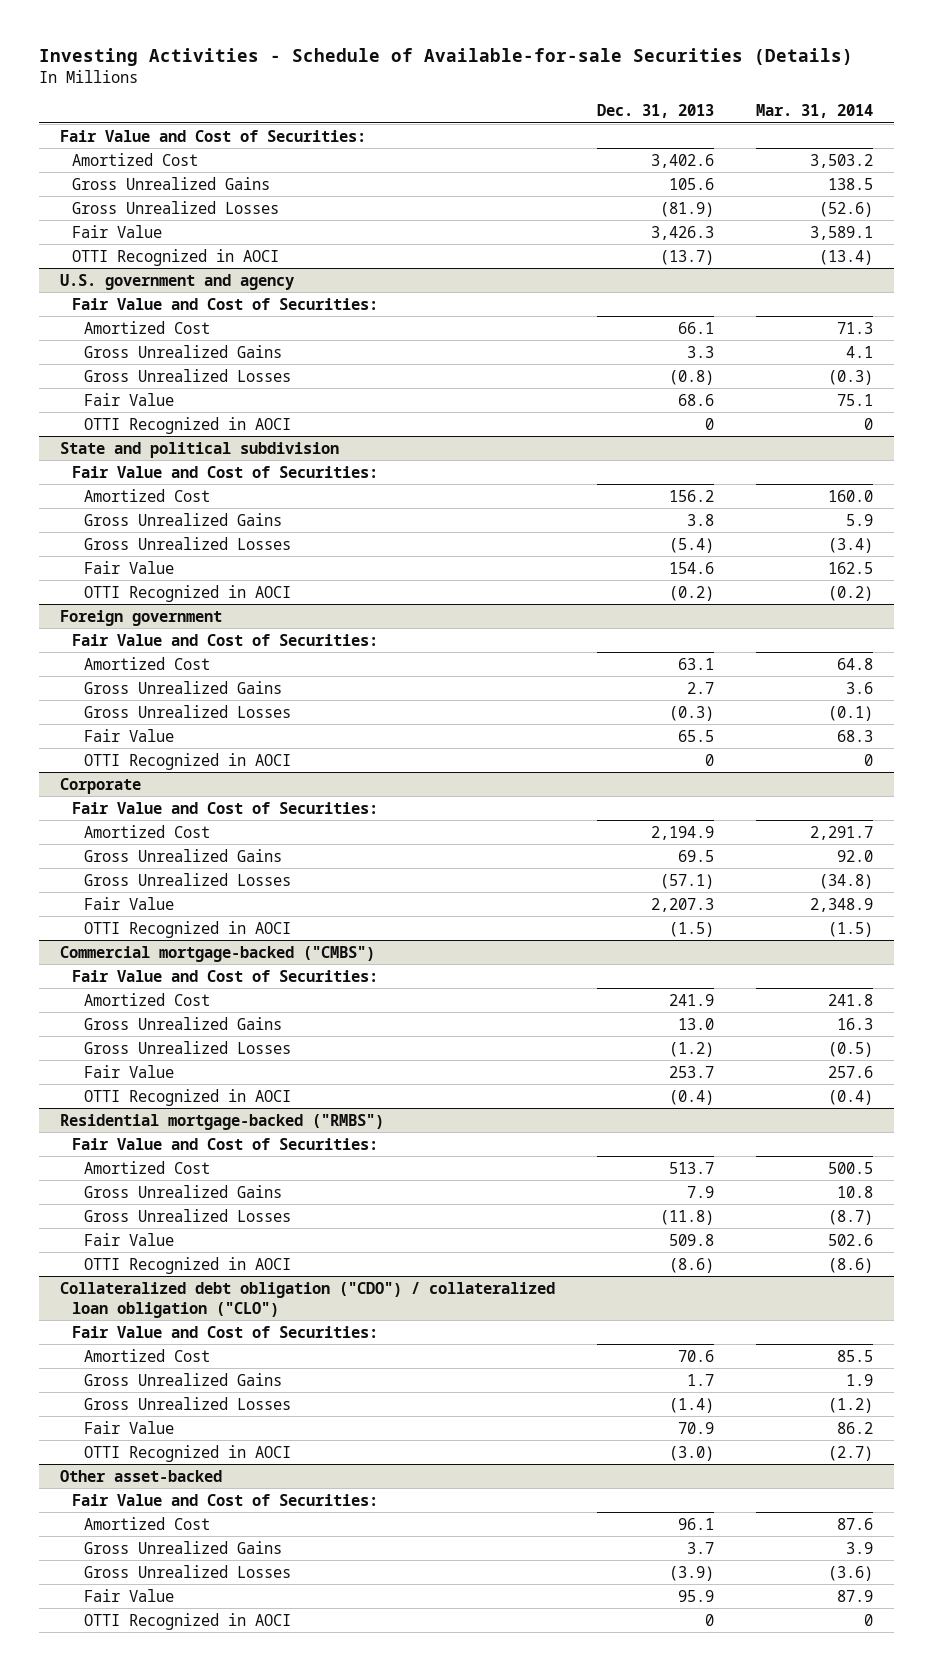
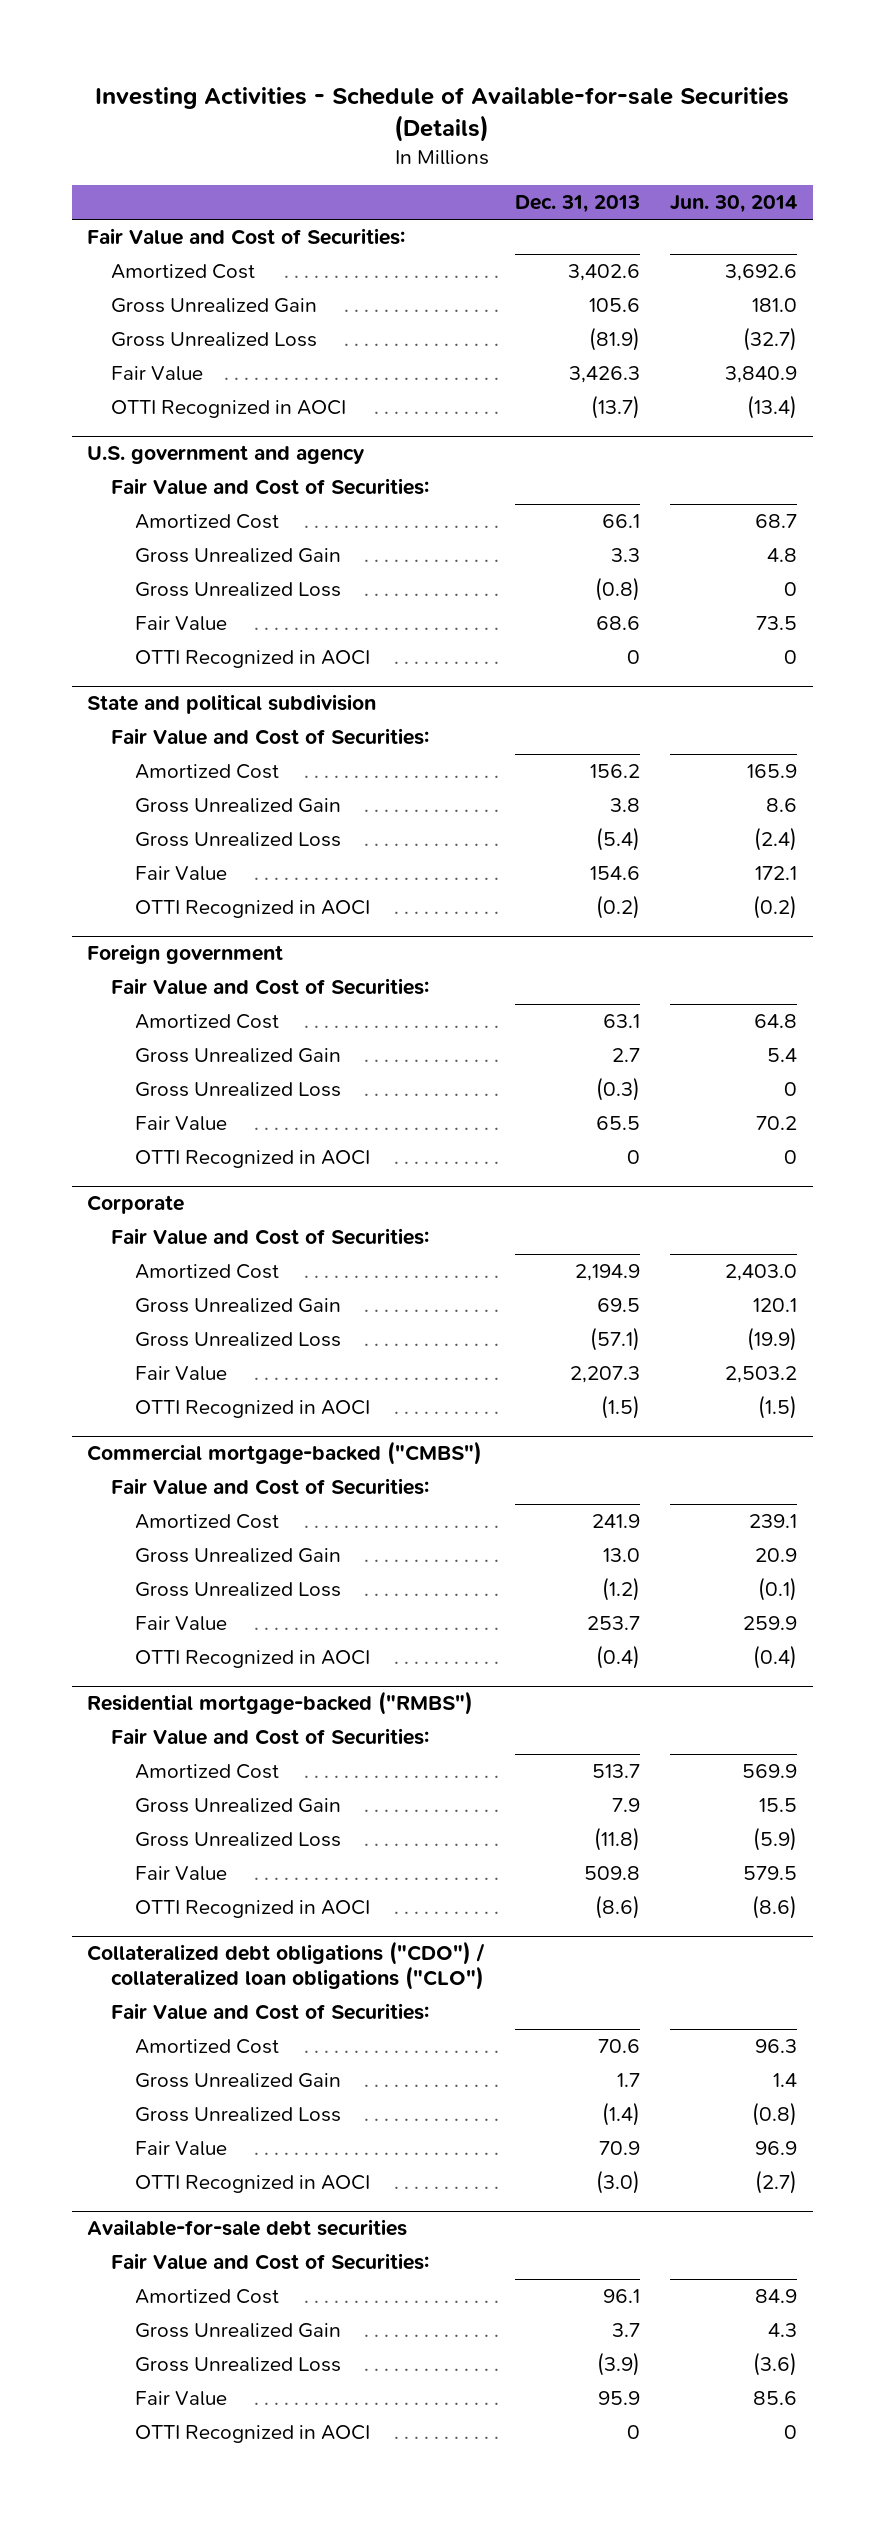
[755,104,873,119] Mar. 31, 2014 -> none
none -> [670,195,798,214] Jun. 30, 2014
[71,176,270,190] Gross Unrealized Gains -> [111,298,318,314] Gross Unrealized Gain
[71,200,279,214] Gross Unrealized Losses -> [111,332,318,348] Gross Unrealized Loss
[84,344,283,358] Gross Unrealized Gains -> [135,548,342,564] Gross Unrealized Gain
[84,368,292,382] Gross Unrealized Losses -> [135,582,342,598] Gross Unrealized Loss
[84,512,283,526] Gross Unrealized Gains -> [135,798,342,814] Gross Unrealized Gain
[84,536,292,550] Gross Unrealized Losses -> [135,832,342,848] Gross Unrealized Loss
[84,680,283,694] Gross Unrealized Gains -> [135,1048,342,1064] Gross Unrealized Gain
[84,704,292,718] Gross Unrealized Losses -> [135,1082,342,1098] Gross Unrealized Loss
[84,848,283,862] Gross Unrealized Gains -> [135,1298,342,1314] Gross Unrealized Gain
[84,872,292,886] Gross Unrealized Losses -> [135,1332,342,1348] Gross Unrealized Loss
[84,1016,283,1030] Gross Unrealized Gains -> [135,1548,342,1564] Gross Unrealized Gain
[84,1040,292,1054] Gross Unrealized Losses -> [135,1582,342,1598] Gross Unrealized Loss
[84,1184,283,1198] Gross Unrealized Gains -> [135,1798,342,1814] Gross Unrealized Gain
[84,1208,292,1222] Gross Unrealized Losses -> [135,1832,342,1848] Gross Unrealized Loss
[59,1281,555,1318] Collateralized debt obligation ("CDO") / collateralized loan obligation ("CLO") -> [86,1941,485,1991] Collateralized debt obligations ("CDO") / collateralized loan obligations ("CLO")
[84,1372,283,1386] Gross Unrealized Gains -> [135,2073,342,2089] Gross Unrealized Gain
[84,1396,292,1410] Gross Unrealized Losses -> [135,2107,342,2123] Gross Unrealized Loss
[59,1469,222,1482] Other asset-backed -> none
none -> [86,2219,407,2237] Available-for-sale debt securities
[84,1540,283,1554] Gross Unrealized Gains -> [135,2323,342,2339] Gross Unrealized Gain
[84,1564,292,1578] Gross Unrealized Losses -> [135,2357,342,2373] Gross Unrealized Loss

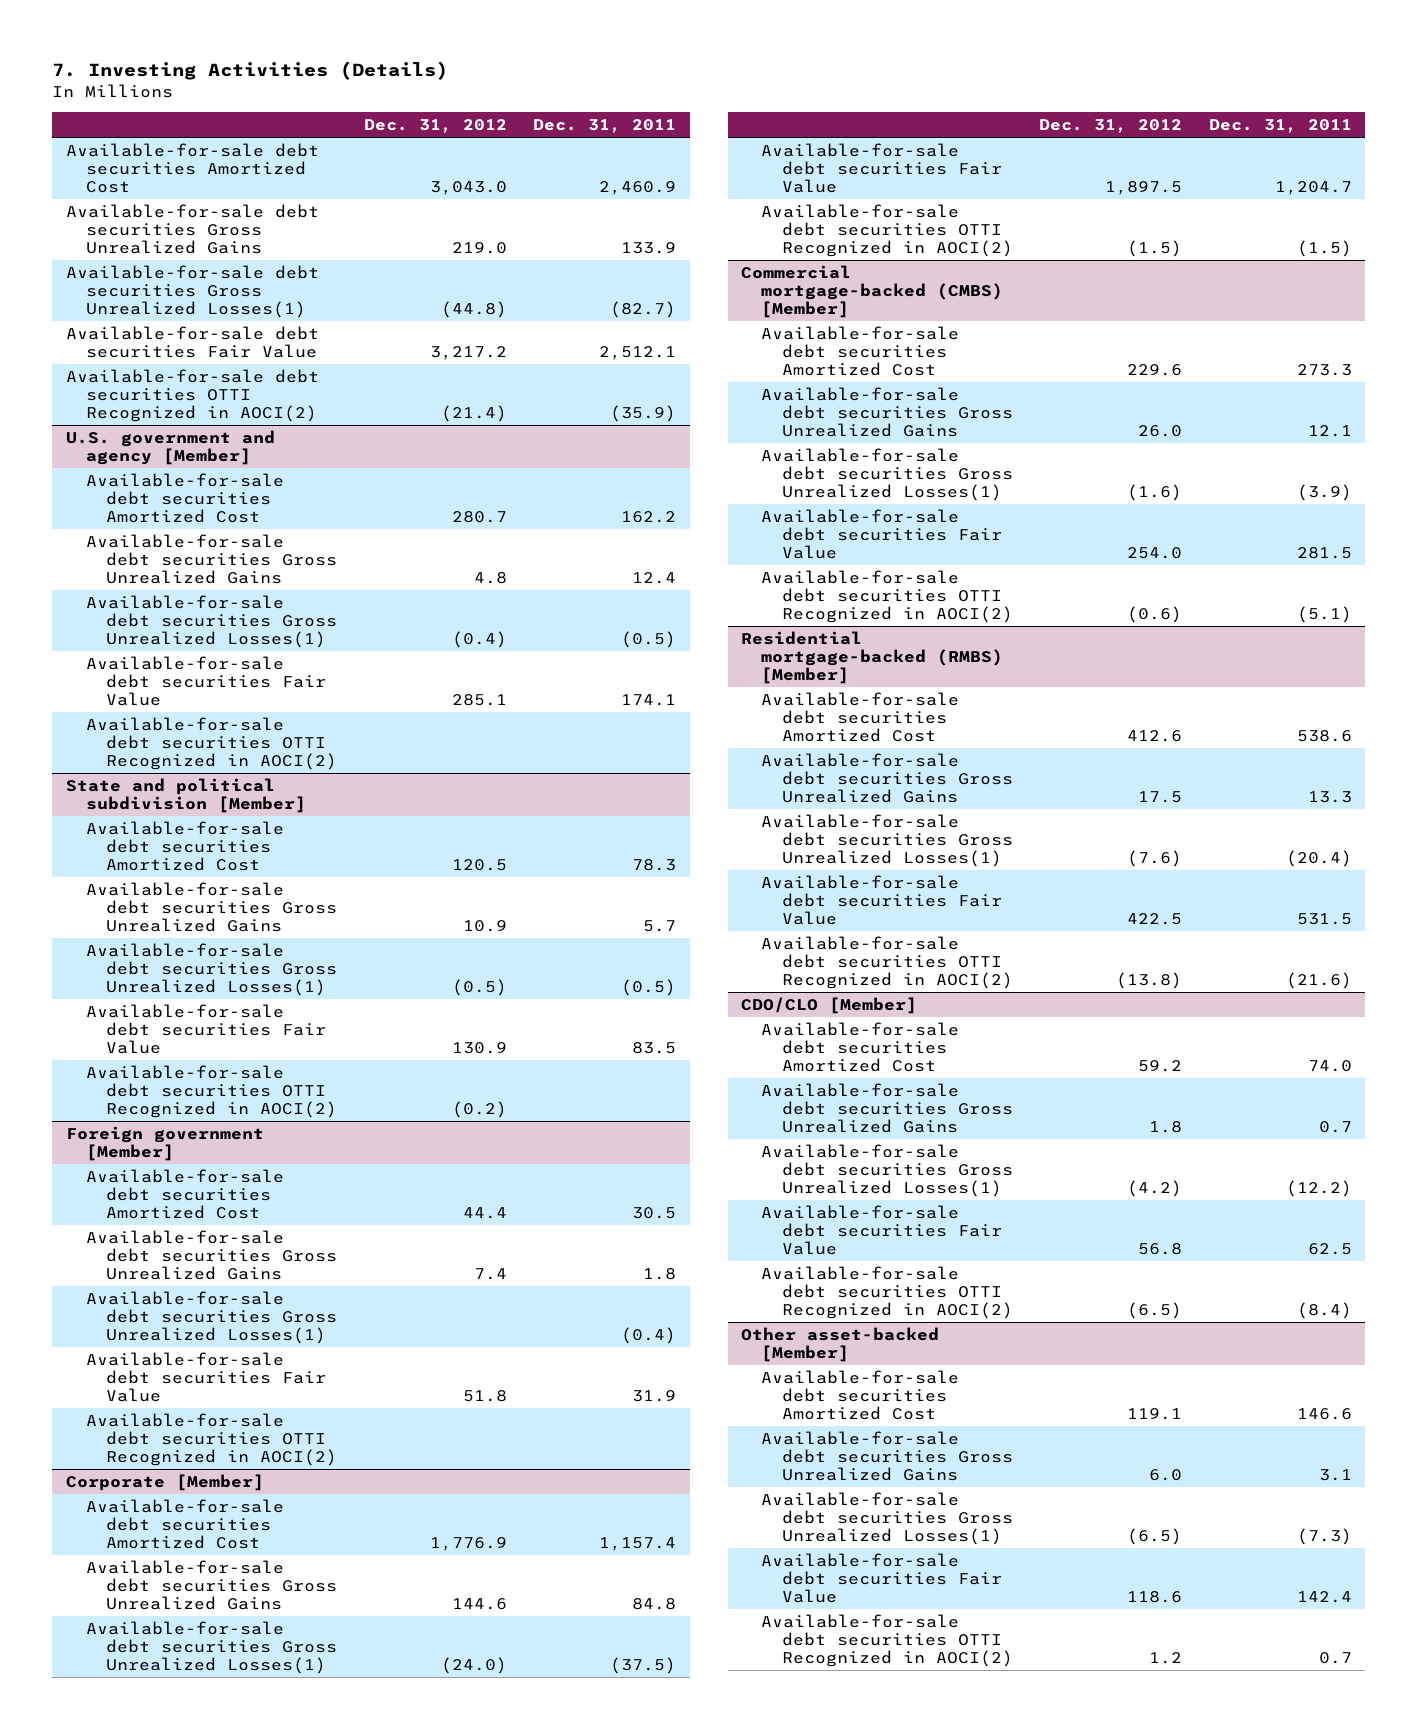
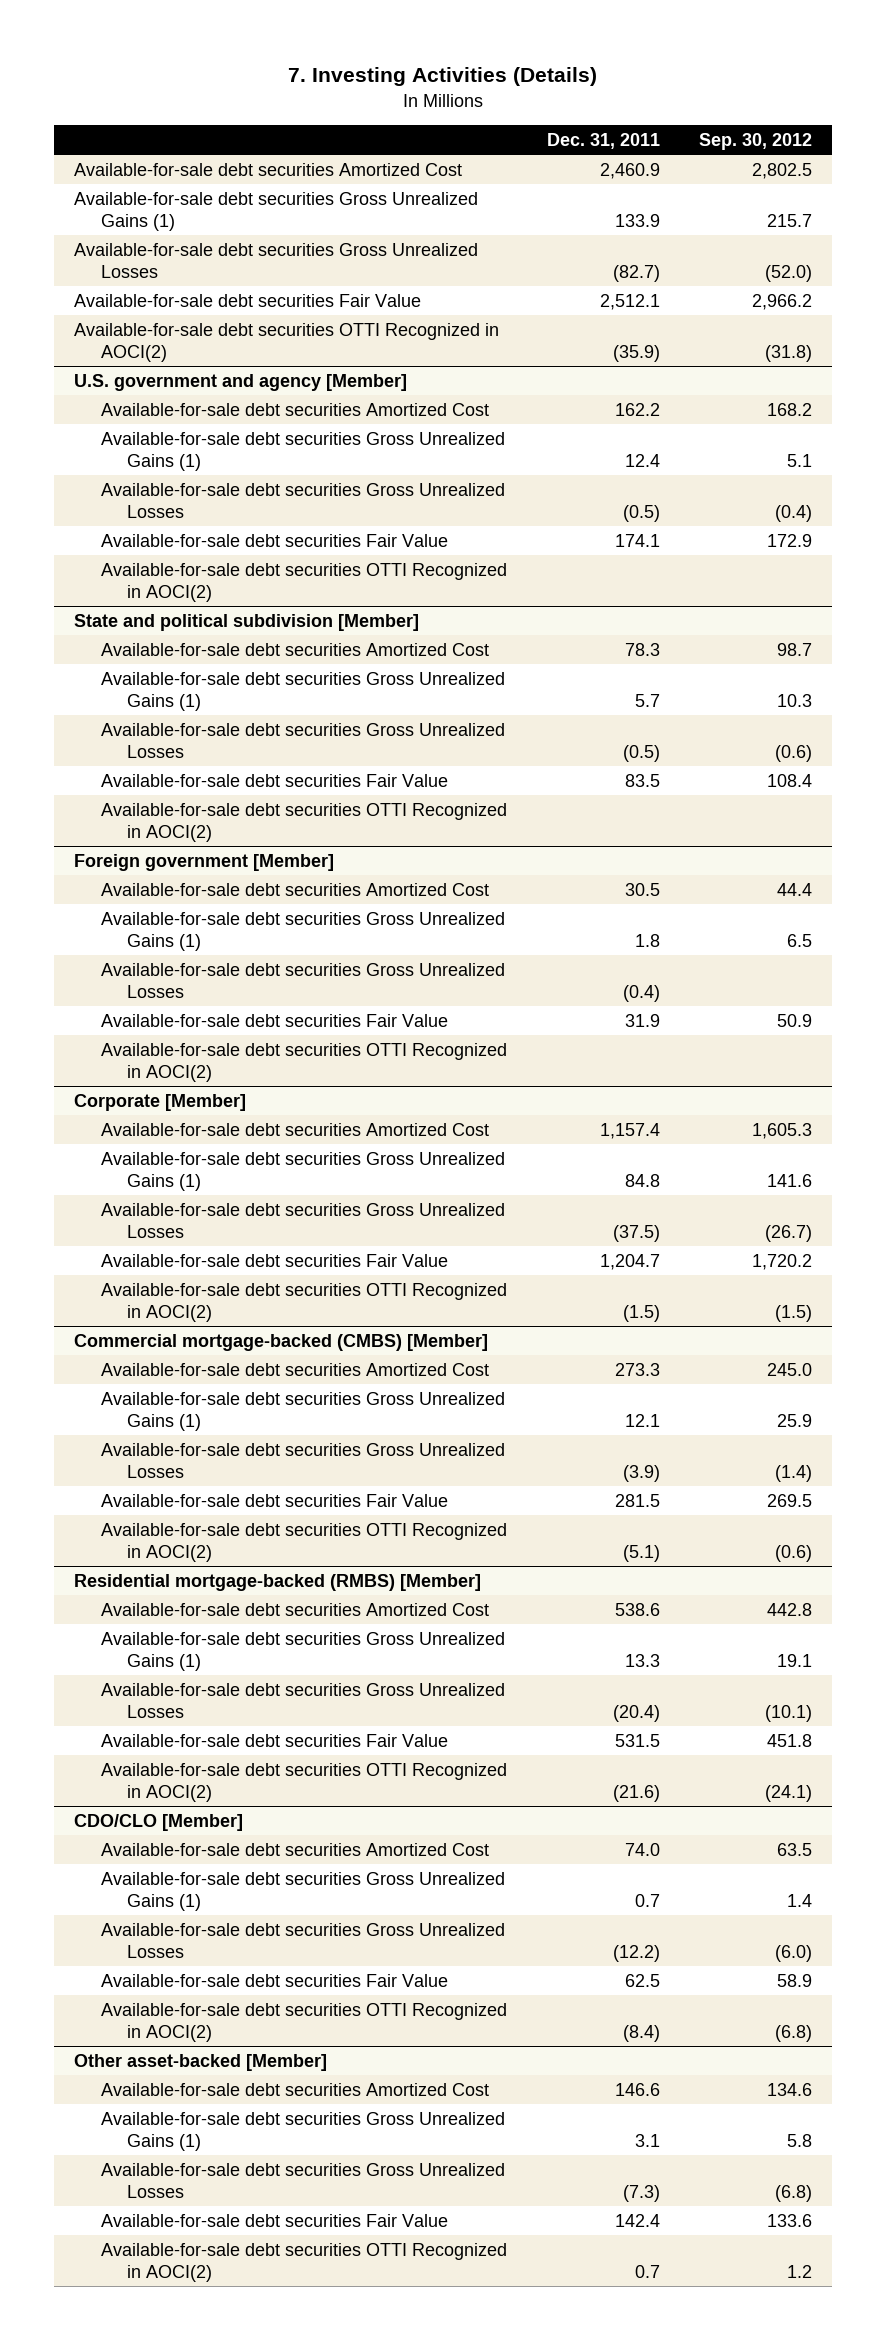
[363,119,507,134] Dec. 31, 2012 -> none
none -> [699,133,813,151] Sep. 30, 2012
[65,203,319,254] Available-for-sale debt securities Gross Unrealized Gains -> [74,191,479,231] Available-for-sale debt securities Gross Unrealized Gains (1)
[65,264,319,318] Available-for-sale debt securities Gross Unrealized Losses(1) -> [74,242,479,278] Available-for-sale debt securities Gross Unrealized Losses
[85,533,337,584] Available-for-sale debt securities Gross Unrealized Gains -> [100,431,505,471] Available-for-sale debt securities Gross Unrealized Gains (1)
[85,594,337,648] Available-for-sale debt securities Gross Unrealized Losses(1) -> [100,482,505,518] Available-for-sale debt securities Gross Unrealized Losses
[85,881,337,932] Available-for-sale debt securities Gross Unrealized Gains -> [100,671,505,711] Available-for-sale debt securities Gross Unrealized Gains (1)
[85,942,337,996] Available-for-sale debt securities Gross Unrealized Losses(1) -> [100,722,505,758] Available-for-sale debt securities Gross Unrealized Losses
[85,1229,337,1280] Available-for-sale debt securities Gross Unrealized Gains -> [100,911,505,951] Available-for-sale debt securities Gross Unrealized Gains (1)
[85,1290,337,1344] Available-for-sale debt securities Gross Unrealized Losses(1) -> [100,962,505,998] Available-for-sale debt securities Gross Unrealized Losses
[85,1559,337,1610] Available-for-sale debt securities Gross Unrealized Gains -> [100,1151,505,1191] Available-for-sale debt securities Gross Unrealized Gains (1)
[85,1620,337,1674] Available-for-sale debt securities Gross Unrealized Losses(1) -> [100,1202,505,1238] Available-for-sale debt securities Gross Unrealized Losses
[761,386,1013,437] Available-for-sale debt securities Gross Unrealized Gains -> [100,1391,505,1431] Available-for-sale debt securities Gross Unrealized Gains (1)
[761,447,1013,501] Available-for-sale debt securities Gross Unrealized Losses(1) -> [100,1442,505,1478] Available-for-sale debt securities Gross Unrealized Losses
[761,752,1013,803] Available-for-sale debt securities Gross Unrealized Gains -> [100,1631,505,1671] Available-for-sale debt securities Gross Unrealized Gains (1)
[761,813,1013,867] Available-for-sale debt securities Gross Unrealized Losses(1) -> [100,1682,505,1718] Available-for-sale debt securities Gross Unrealized Losses
[761,1082,1013,1133] Available-for-sale debt securities Gross Unrealized Gains -> [100,1871,505,1911] Available-for-sale debt securities Gross Unrealized Gains (1)
[761,1143,1013,1197] Available-for-sale debt securities Gross Unrealized Losses(1) -> [100,1922,505,1958] Available-for-sale debt securities Gross Unrealized Losses
[761,1430,1013,1481] Available-for-sale debt securities Gross Unrealized Gains -> [100,2111,505,2151] Available-for-sale debt securities Gross Unrealized Gains (1)
[761,1491,1013,1545] Available-for-sale debt securities Gross Unrealized Losses(1) -> [100,2162,505,2198] Available-for-sale debt securities Gross Unrealized Losses

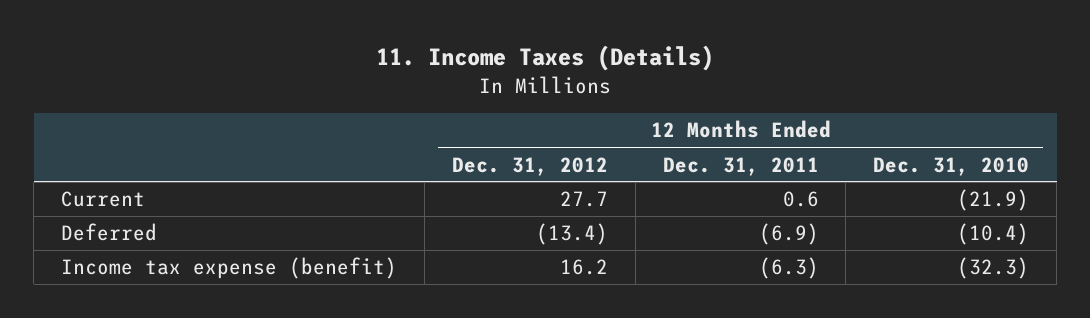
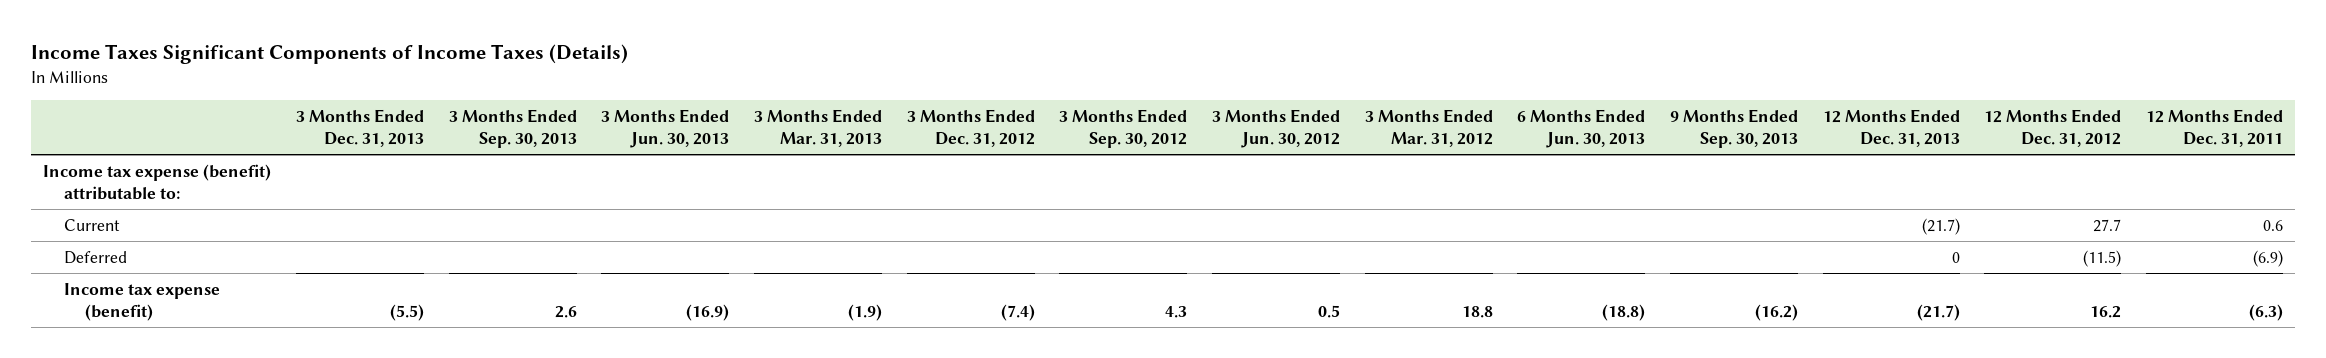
[376,45,715,72] 11. Income Taxes (Details) -> [31,43,629,64] Income Taxes Significant Components of Income Taxes (Details)
[873,156,1030,176] Dec. 31, 2010 -> none
none -> [296,109,425,147] 3 Months Ended Dec. 31, 2013
none -> [448,109,577,148] 3 Months Ended Sep. 30, 2013
none -> [601,109,730,148] 3 Months Ended Jun. 30, 2013
none -> [754,109,883,147] 3 Months Ended Mar. 31, 2013
none -> [906,109,1035,147] 3 Months Ended Dec. 31, 2012
none -> [1059,109,1188,148] 3 Months Ended Sep. 30, 2012
none -> [1212,109,1341,148] 3 Months Ended Jun. 30, 2012
none -> [1364,109,1493,147] 3 Months Ended Mar. 31, 2012
none -> [1517,109,1646,148] 6 Months Ended Jun. 30, 2013
none -> [1669,109,1798,148] 9 Months Ended Sep. 30, 2013
none -> [1822,109,1960,147] 12 Months Ended Dec. 31, 2013
none -> [43,163,272,200] Income tax expense (benefit) attributable to:
[535,223,608,246] (13.4) -> [2083,249,2122,267] (11.5)

